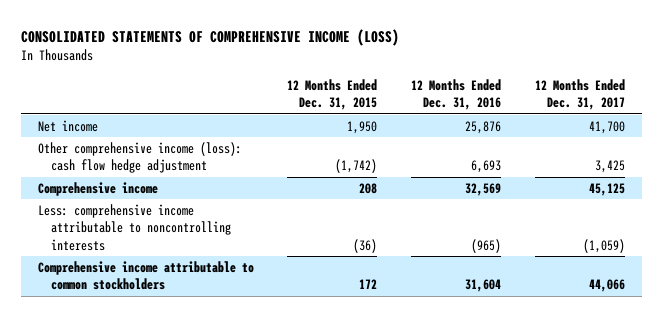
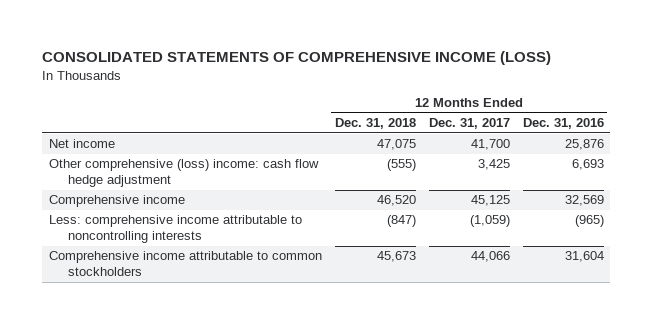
[287,78,378,111] 12 Months Ended Dec. 31, 2015 -> none
none -> [334,118,416,130] Dec. 31, 2018
[37,142,242,174] Other comprehensive income (loss): cash flow hedge adjustment -> [48,159,319,188] Other comprehensive (loss) income: cash flow hedge adjustment

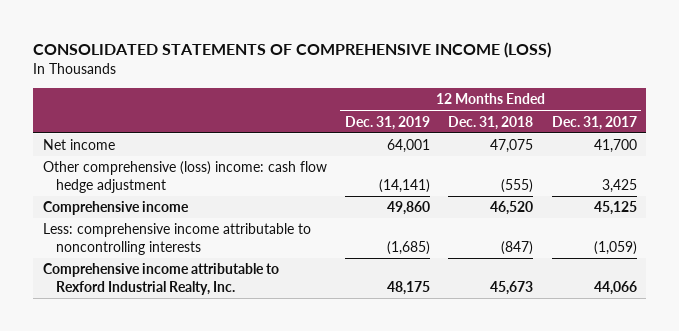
[522,118,604,130] Dec. 31, 2016 -> none
none -> [344,115,430,130] Dec. 31, 2019
[48,251,322,277] Comprehensive income attributable to common stockholders -> [42,263,279,295] Comprehensive income attributable to Rexford Industrial Realty, Inc.

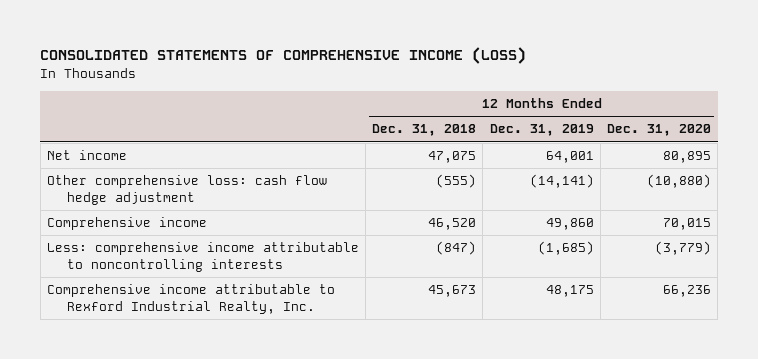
[551,115,637,130] Dec. 31, 2017 -> none
none -> [606,124,711,137] Dec. 31, 2020
[42,161,327,193] Other comprehensive (loss) income: cash flow hedge adjustment -> [46,175,327,206] Other comprehensive loss: cash flow hedge adjustment

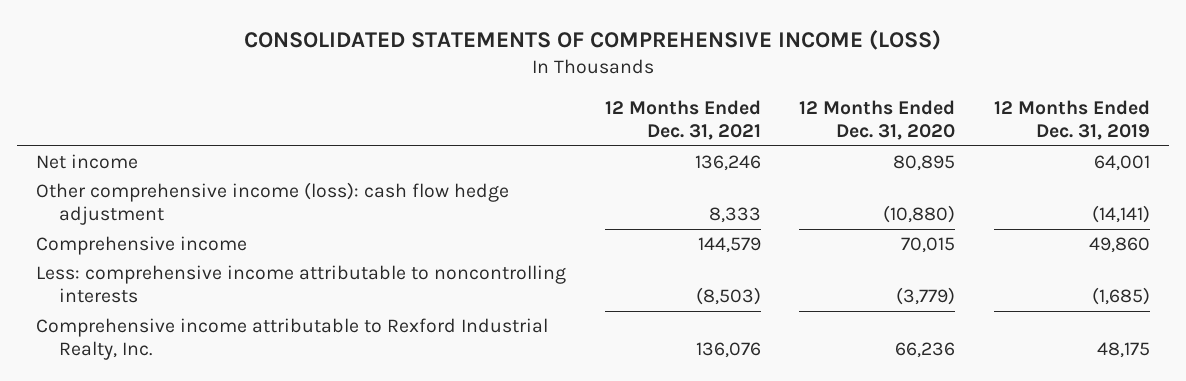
[372,124,477,137] Dec. 31, 2018 -> none
none -> [604,99,761,141] 12 Months Ended Dec. 31, 2021
[46,175,327,206] Other comprehensive loss: cash flow hedge adjustment -> [36,181,510,226] Other comprehensive income (loss): cash flow hedge adjustment

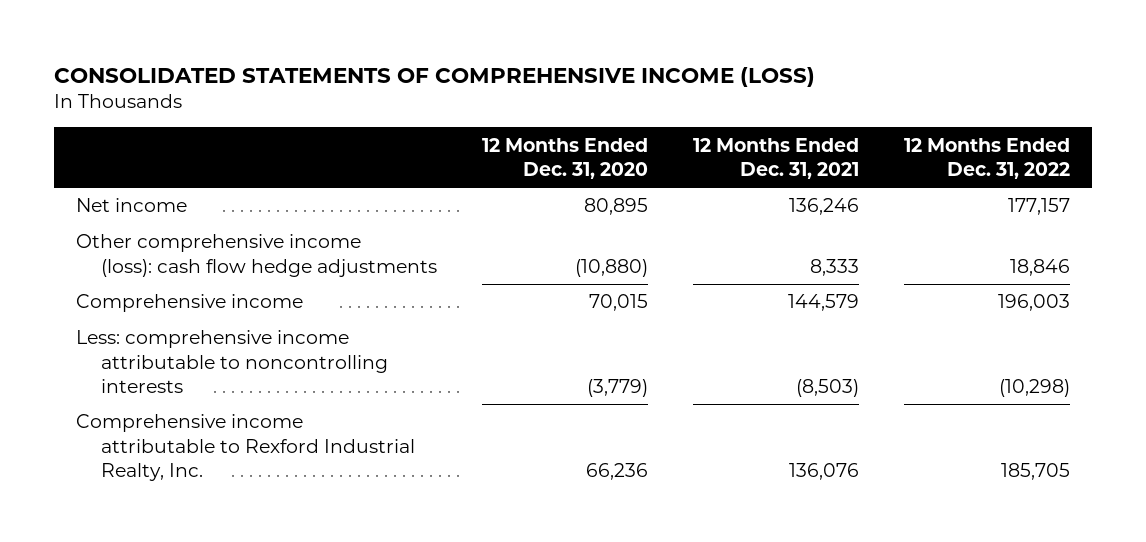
[994,99,1151,141] 12 Months Ended Dec. 31, 2019 -> none
none -> [904,137,1071,180] 12 Months Ended Dec. 31, 2022
[36,181,510,226] Other comprehensive income (loss): cash flow hedge adjustment -> [76,234,438,277] Other comprehensive income (loss): cash flow hedge adjustments

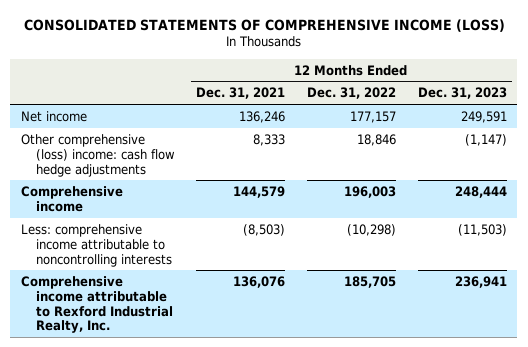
[482,137,649,180] 12 Months Ended Dec. 31, 2020 -> none
none -> [417,87,507,100] Dec. 31, 2023
[76,234,438,277] Other comprehensive income (loss): cash flow hedge adjustments -> [21,133,175,177] Other comprehensive (loss) income: cash flow hedge adjustments

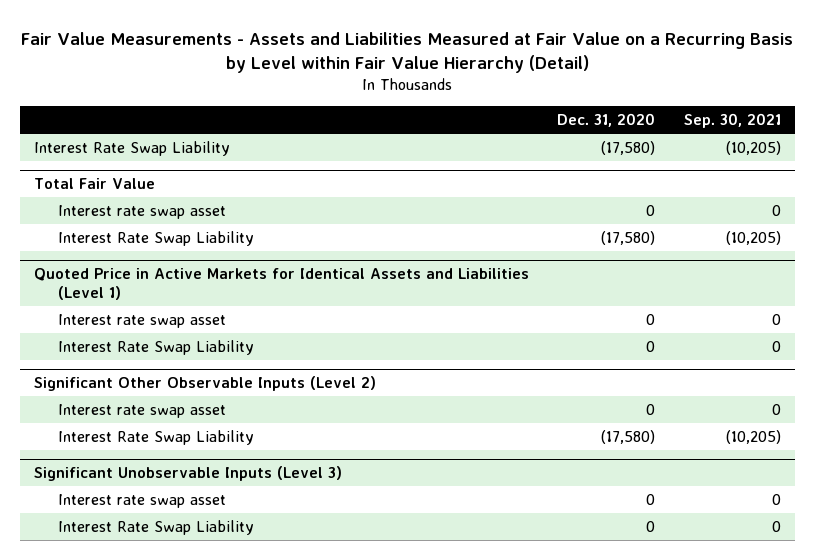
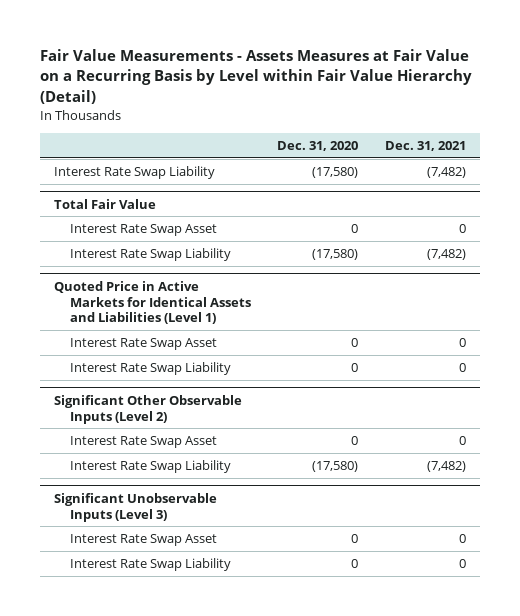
[21,31,794,74] Fair Value Measurements - Assets and Liabilities Measured at Fair Value on a Recurring Basis by Level within Fair Value Hierarchy (Detail) -> [40,48,473,105] Fair Value Measurements - Assets Measures at Fair Value on a Recurring Basis by Level within Fair Value Hierarchy (Detail)
[683,112,781,128] Sep. 30, 2021 -> none
none -> [385,141,467,152] Dec. 31, 2021
[57,204,226,219] Interest rate swap asset -> [69,223,217,236] Interest Rate Swap Asset
[57,313,226,328] Interest rate swap asset -> [69,337,217,350] Interest Rate Swap Asset
[57,403,226,418] Interest rate swap asset -> [69,435,217,448] Interest Rate Swap Asset
[57,493,226,508] Interest rate swap asset -> [69,533,217,546] Interest Rate Swap Asset

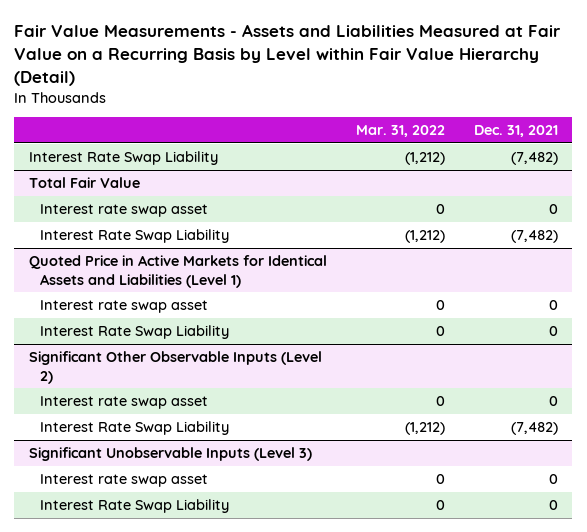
[40,48,473,105] Fair Value Measurements - Assets Measures at Fair Value on a Recurring Basis by Level within Fair Value Hierarchy (Detail) -> [14,24,562,86] Fair Value Measurements - Assets and Liabilities Measured at Fair Value on a Recurring Basis by Level within Fair Value Hierarchy (Detail)
[277,141,359,152] Dec. 31, 2020 -> none
none -> [355,125,445,138] Mar. 31, 2022
[69,223,217,236] Interest Rate Swap Asset -> [40,204,209,218] Interest rate swap asset
[69,337,217,350] Interest Rate Swap Asset -> [40,300,209,314] Interest rate swap asset
[69,435,217,448] Interest Rate Swap Asset -> [40,396,209,410] Interest rate swap asset
[69,533,217,546] Interest Rate Swap Asset -> [40,474,209,488] Interest rate swap asset

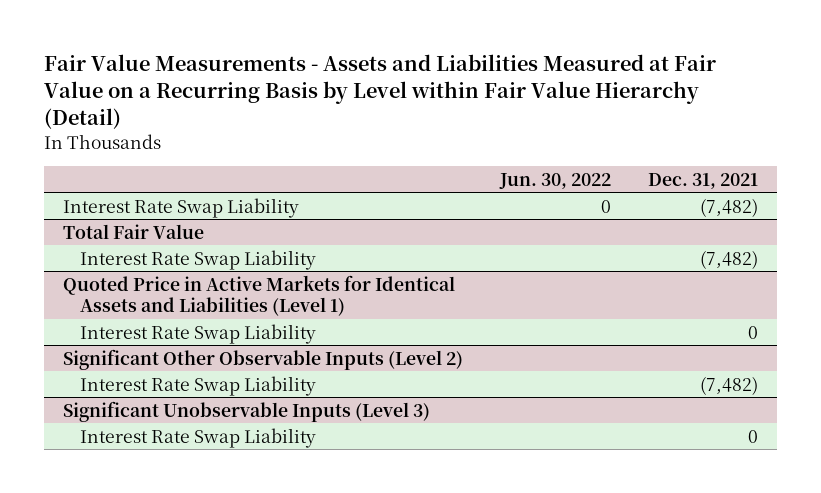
[355,125,445,138] Mar. 31, 2022 -> none
none -> [499,172,612,189] Jun. 30, 2022
[40,204,209,218] Interest rate swap asset -> none
[40,300,209,314] Interest rate swap asset -> none
[40,396,209,410] Interest rate swap asset -> none
[40,474,209,488] Interest rate swap asset -> none

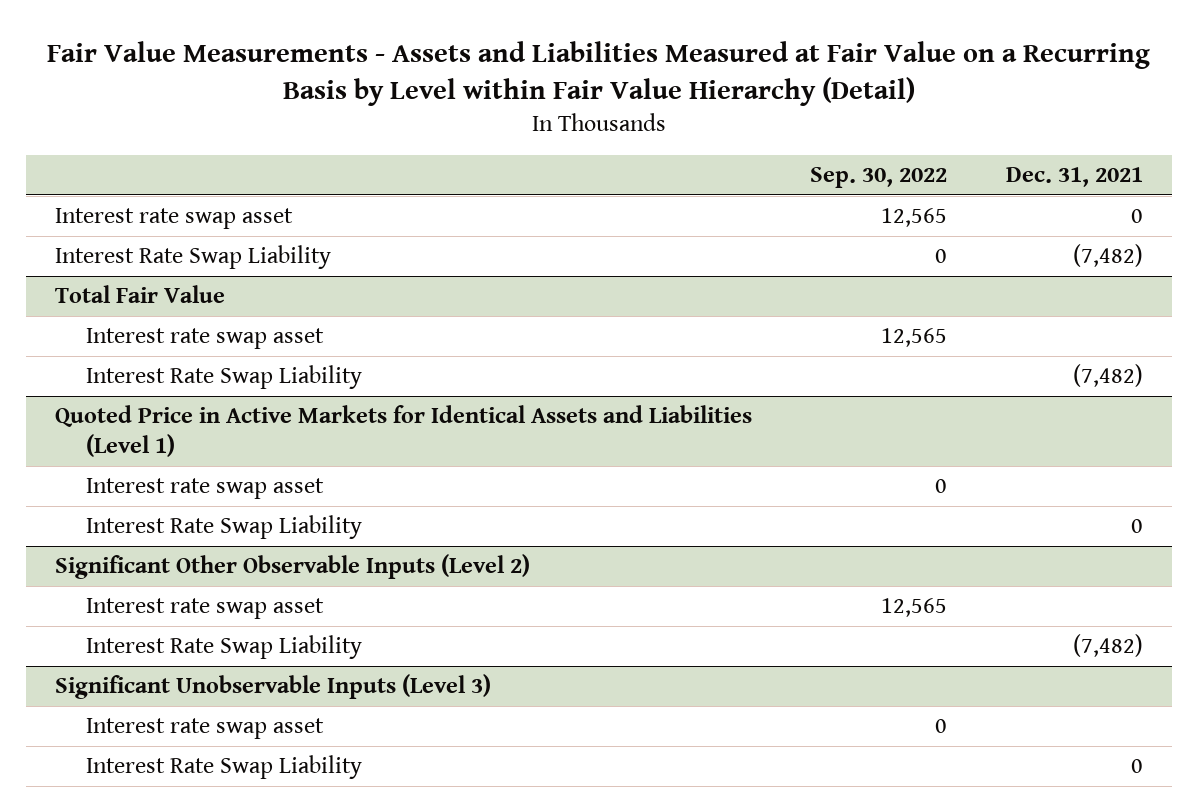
[499,172,612,189] Jun. 30, 2022 -> none
none -> [810,167,948,189] Sep. 30, 2022
none -> [54,208,293,230] Interest rate swap asset
none -> [85,328,324,350] Interest rate swap asset
none -> [85,478,324,500] Interest rate swap asset
none -> [85,598,324,620] Interest rate swap asset
none -> [85,718,324,740] Interest rate swap asset

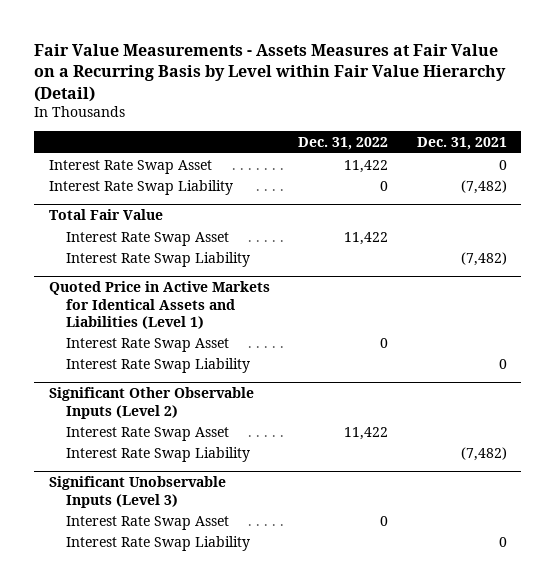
[46,41,1150,107] Fair Value Measurements - Assets and Liabilities Measured at Fair Value on a Recurring Basis by Level within Fair Value Hierarchy (Detail) -> [34,43,507,102] Fair Value Measurements - Assets Measures at Fair Value on a Recurring Basis by Level within Fair Value Hierarchy (Detail)
[810,167,948,189] Sep. 30, 2022 -> none
none -> [298,136,389,150] Dec. 31, 2022
[54,208,293,230] Interest rate swap asset -> [48,159,212,174] Interest Rate Swap Asset
[85,328,324,350] Interest rate swap asset -> [65,231,229,246] Interest Rate Swap Asset
[85,478,324,500] Interest rate swap asset -> [65,337,229,352] Interest Rate Swap Asset
[85,598,324,620] Interest rate swap asset -> [65,426,229,441] Interest Rate Swap Asset
[85,718,324,740] Interest rate swap asset -> [65,515,229,530] Interest Rate Swap Asset

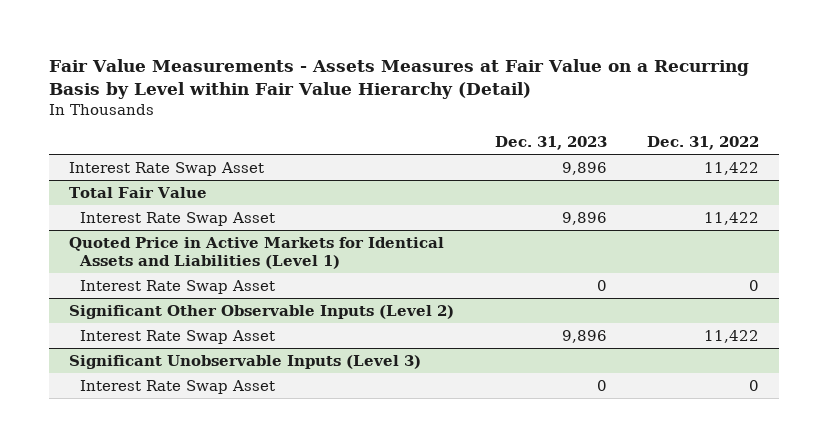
[416,136,507,150] Dec. 31, 2021 -> none
none -> [494,136,607,151] Dec. 31, 2023
[48,179,233,195] Interest Rate Swap Liability -> none
[65,251,250,267] Interest Rate Swap Liability -> none
[65,357,250,373] Interest Rate Swap Liability -> none
[65,446,250,462] Interest Rate Swap Liability -> none
[65,535,250,551] Interest Rate Swap Liability -> none

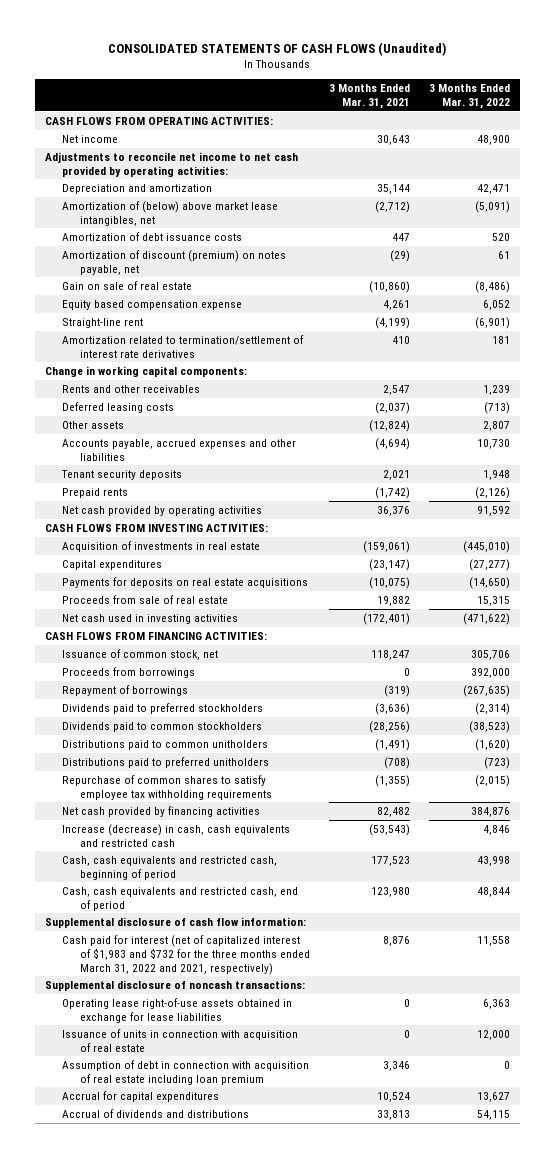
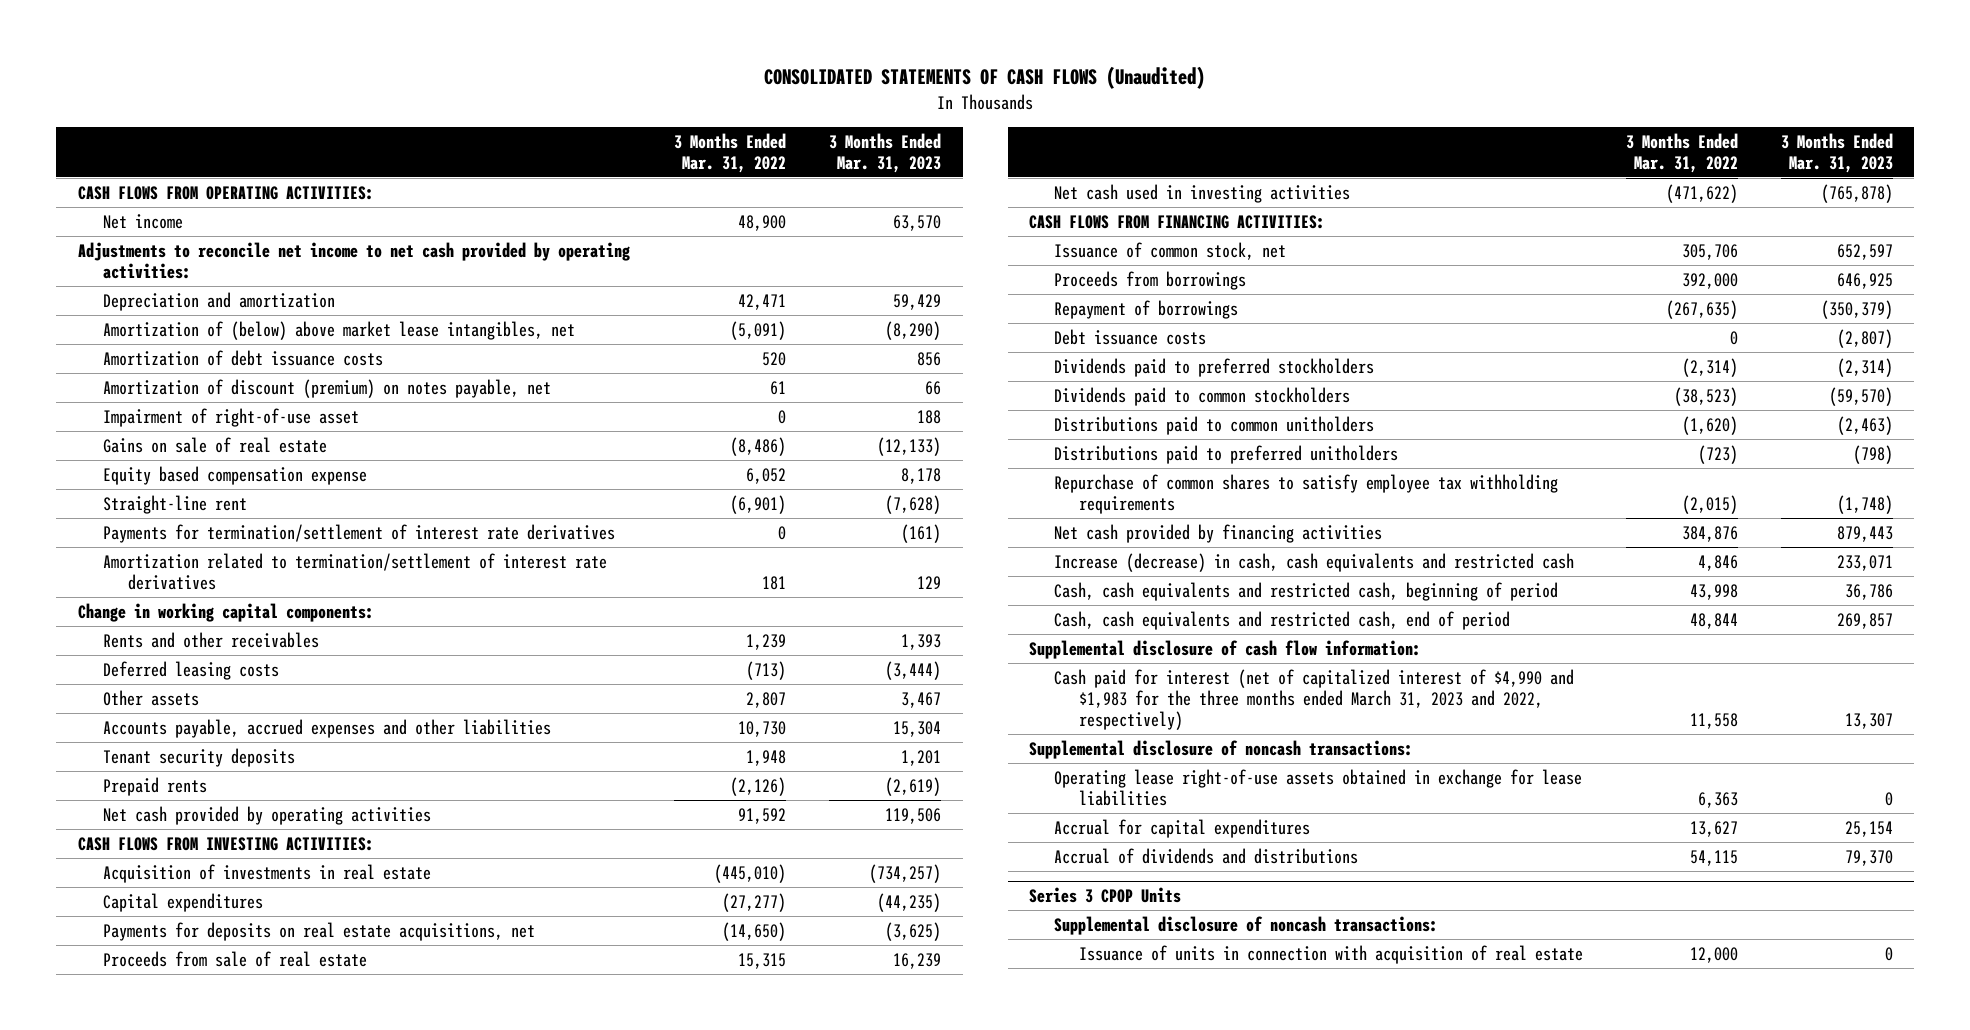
[328,84,410,110] 3 Months Ended Mar. 31, 2021 -> none
none -> [829,132,942,173] 3 Months Ended Mar. 31, 2023
none -> [102,407,359,427] Impairment of right-of-use asset
[62,280,193,290] Gain on sale of real estate -> [102,436,327,453] Gains on sale of real estate
none -> [102,523,615,543] Payments for termination/settlement of interest rate derivatives
[62,576,309,588] Payments for deposits on real estate acquisitions -> [102,921,535,941] Payments for deposits on real estate acquisitions, net
none -> [1054,328,1207,345] Debt issuance costs
[62,934,310,975] Cash paid for interest (net of capitalized interest of $1,983 and $732 for the three months ended March 31, 2022 and 2021, respectively) -> [1054,668,1575,730] Cash paid for interest (net of capitalized interest of $4,990 and $1,983 for the three months ended March 31, 2023 and 2022, respectively)
[62,1028,299,1052] Issuance of units in connection with acquisition of real estate -> none
[62,1059,310,1085] Assumption of debt in connection with acquisition of real estate including loan premium -> none
none -> [1029,887,1182,904] Series 3 CPOP Units
none -> [1054,915,1439,935] Supplemental disclosure of noncash transactions:
none -> [1079,944,1584,964] Issuance of units in connection with acquisition of real estate

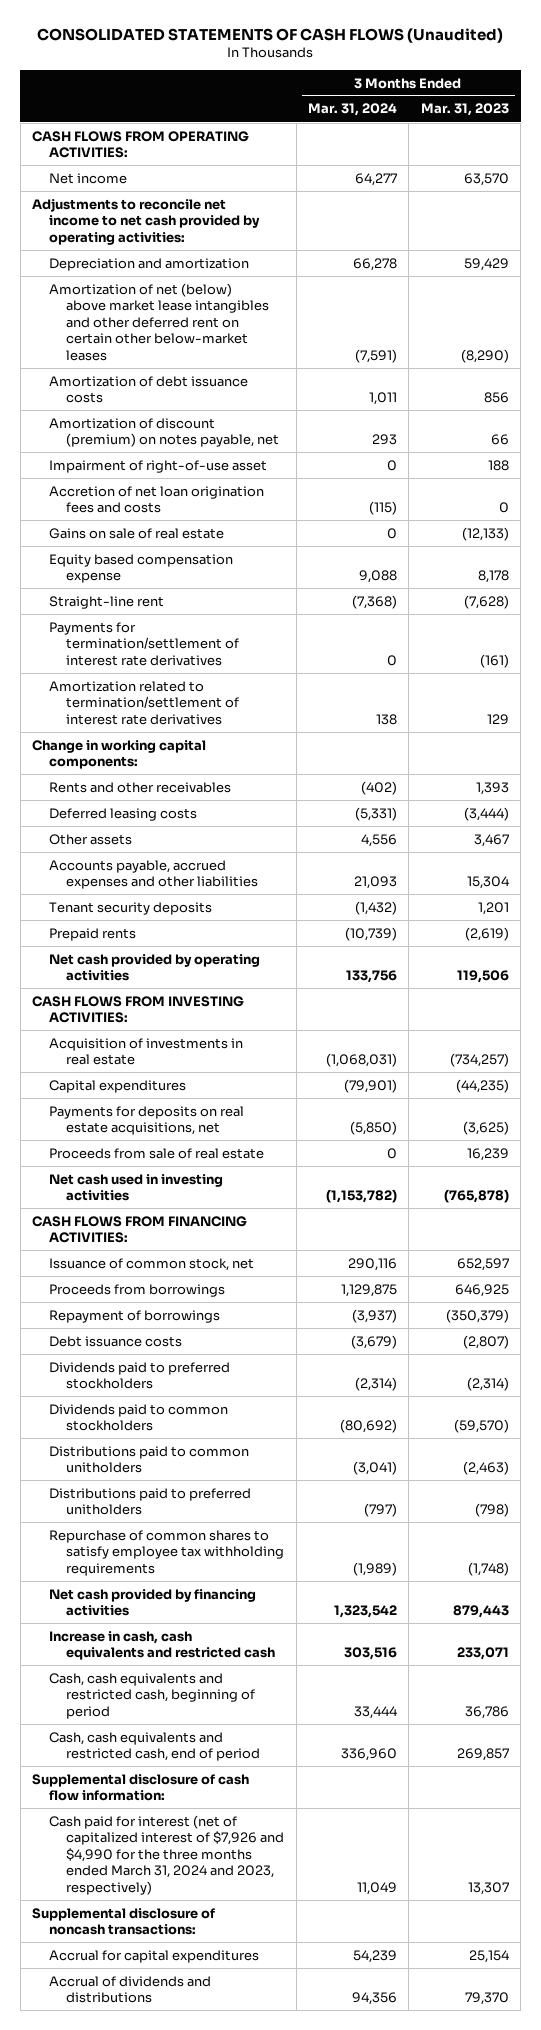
[674,132,787,173] 3 Months Ended Mar. 31, 2022 -> none
none -> [308,103,398,117] Mar. 31, 2024
[102,320,575,340] Amortization of (below) above market lease intangibles, net -> [49,282,270,361] Amortization of net (below) above market lease intangibles and other deferred rent on certain other below-market leases
none -> [49,485,265,514] Accretion of net loan origination fees and costs
[1054,552,1575,572] Increase (decrease) in cash, cash equivalents and restricted cash -> [49,1630,276,1661] Increase in cash, cash equivalents and restricted cash
[1054,668,1575,730] Cash paid for interest (net of capitalized interest of $4,990 and $1,983 for the three months ended March 31, 2023 and 2022, respectively) -> [49,1814,285,1895] Cash paid for interest (net of capitalized interest of $7,926 and $4,990 for the three months ended March 31, 2024 and 2023, respectively)
[1054,768,1583,806] Operating lease right-of-use assets obtained in exchange for lease liabilities -> none
[1029,887,1182,904] Series 3 CPOP Units -> none
[1054,915,1439,935] Supplemental disclosure of noncash transactions: -> none
[1079,944,1584,964] Issuance of units in connection with acquisition of real estate -> none

